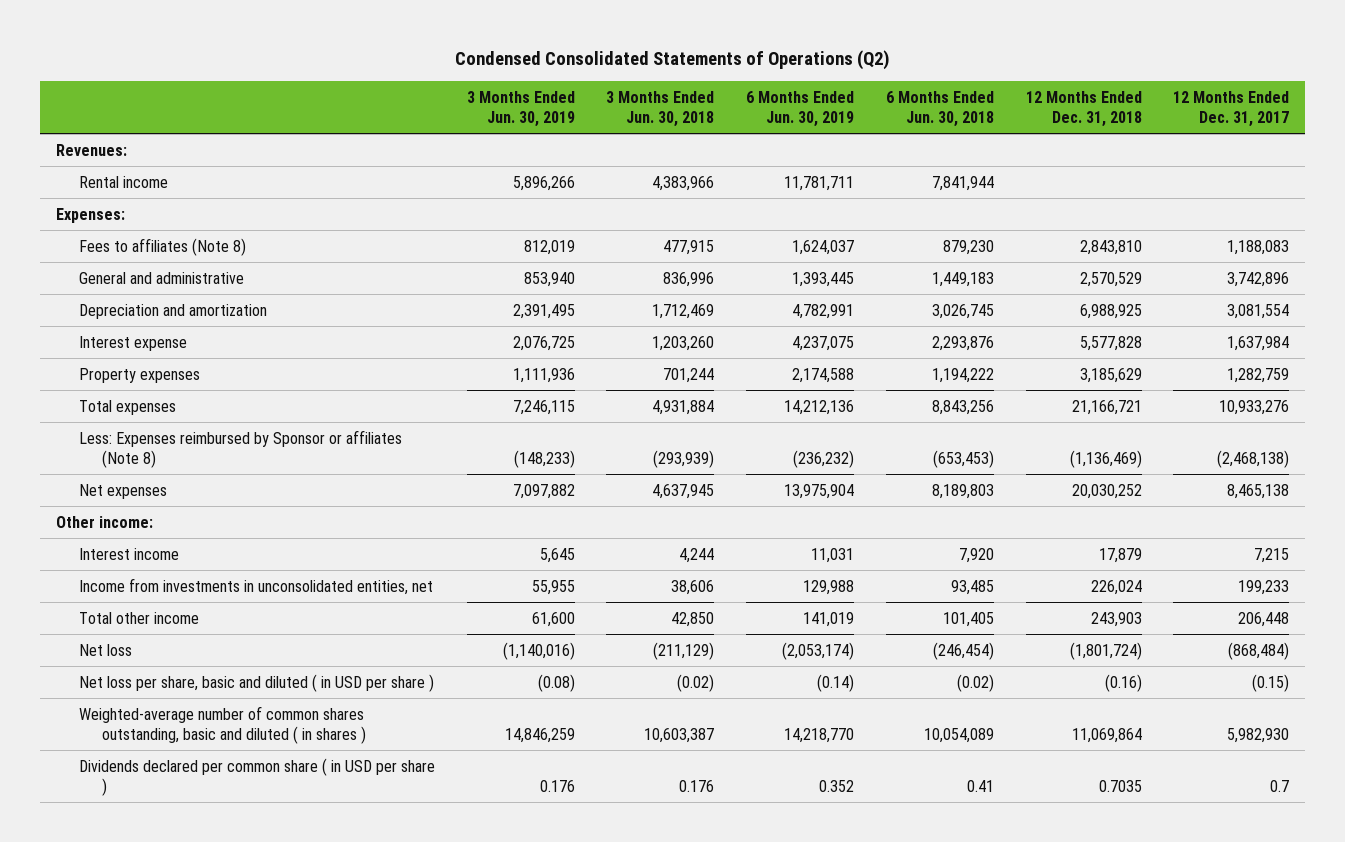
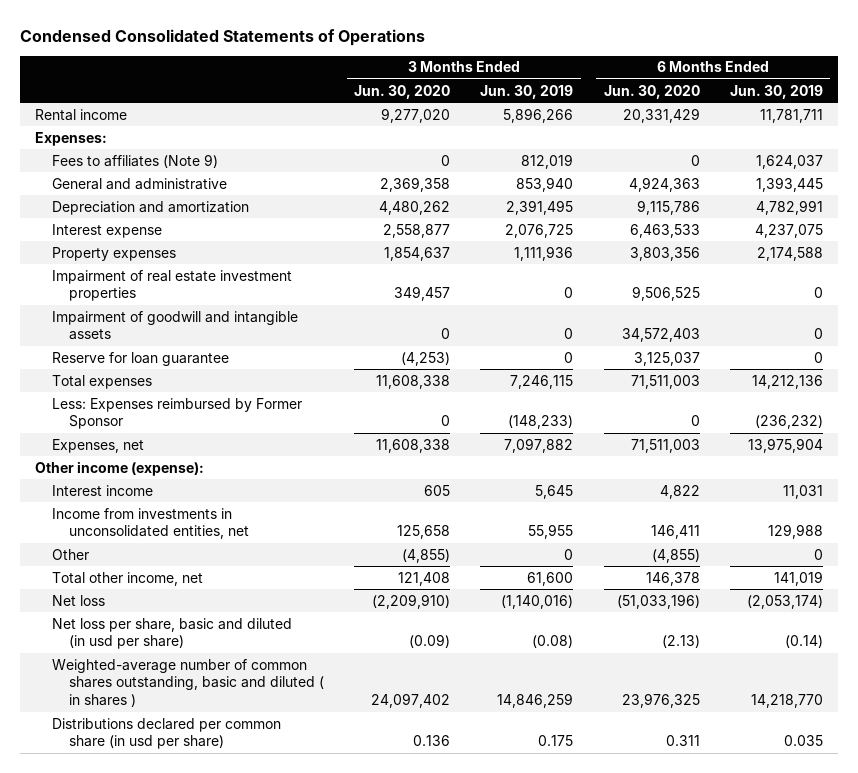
[454,49,890,70] Condensed Consolidated Statements of Operations (Q2) -> [20,28,426,46] Condensed Consolidated Statements of Operations
[606,90,715,127] 3 Months Ended Jun. 30, 2018 -> none
[885,90,994,127] 6 Months Ended Jun. 30, 2018 -> none
[1025,90,1142,127] 12 Months Ended Dec. 31, 2018 -> none
[1173,90,1290,127] 12 Months Ended Dec. 31, 2017 -> none
none -> [354,84,451,99] Jun. 30, 2020
none -> [603,84,700,99] Jun. 30, 2020
[55,143,127,156] Revenues: -> none
[79,237,247,256] Fees to affiliates (Note 8) -> [52,153,219,168] Fees to affiliates (Note 9)
none -> [52,269,293,302] Impairment of real estate investment properties
none -> [52,310,299,341] Impairment of goodwill and intangible assets
none -> [52,351,230,366] Reserve for loan guarantee
[79,429,403,468] Less: Expenses reimbursed by Sponsor or affiliates (Note 8) -> [52,397,303,430] Less: Expenses reimbursed by Former Sponsor
[79,483,168,499] Net expenses -> [52,438,145,453] Expenses, net
[55,515,153,528] Other income: -> [35,460,205,476] Other income (expense):
none -> [52,548,90,560] Other
[79,611,200,624] Total other income -> [52,571,204,586] Total other income, net
[79,673,435,692] Net loss per share, basic and diluted ( in USD per share ) -> [52,617,293,650] Net loss per share, basic and diluted (in usd per share)
[79,757,436,796] Dividends declared per common share ( in USD per share ) -> [52,717,282,750] Distributions declared per common share (in usd per share)
[539,779,575,792] 0.176 -> [538,735,574,747] 0.175
[819,779,855,792] 0.352 -> [783,735,823,747] 0.035

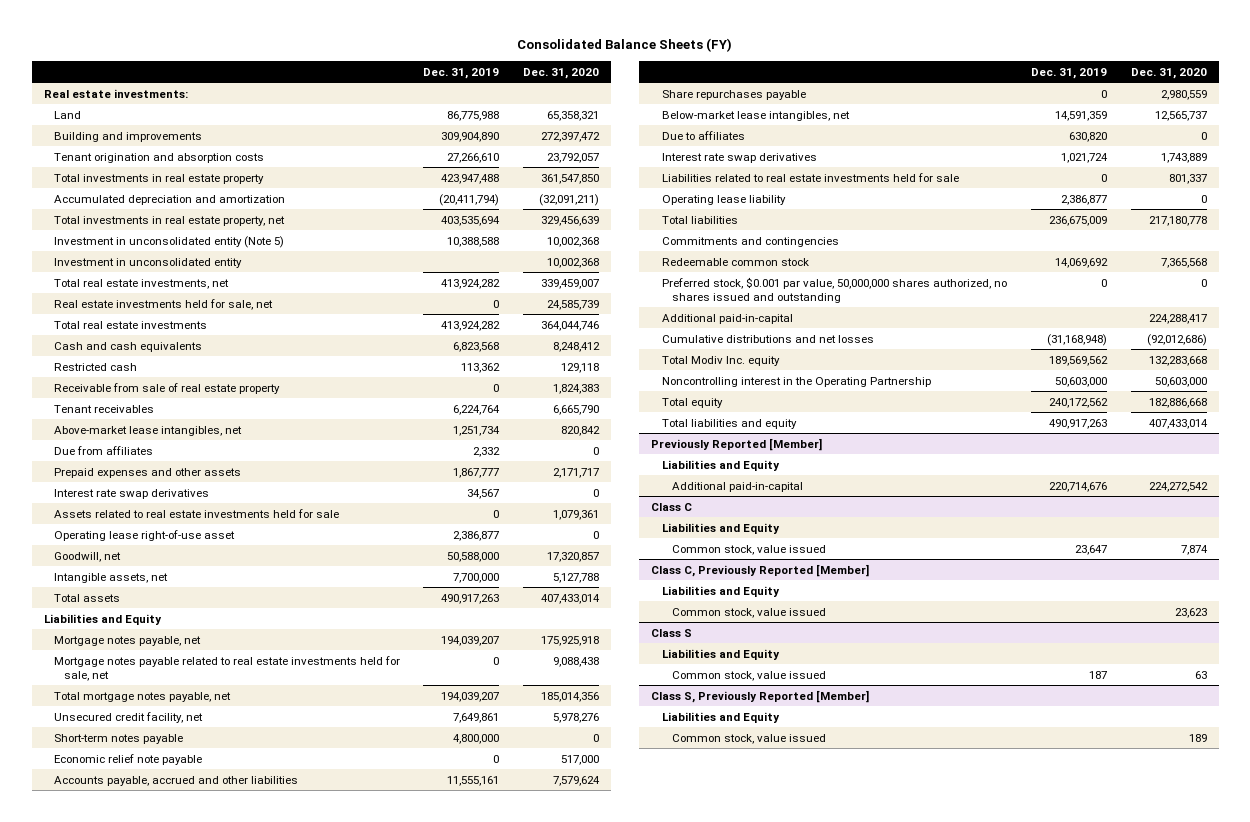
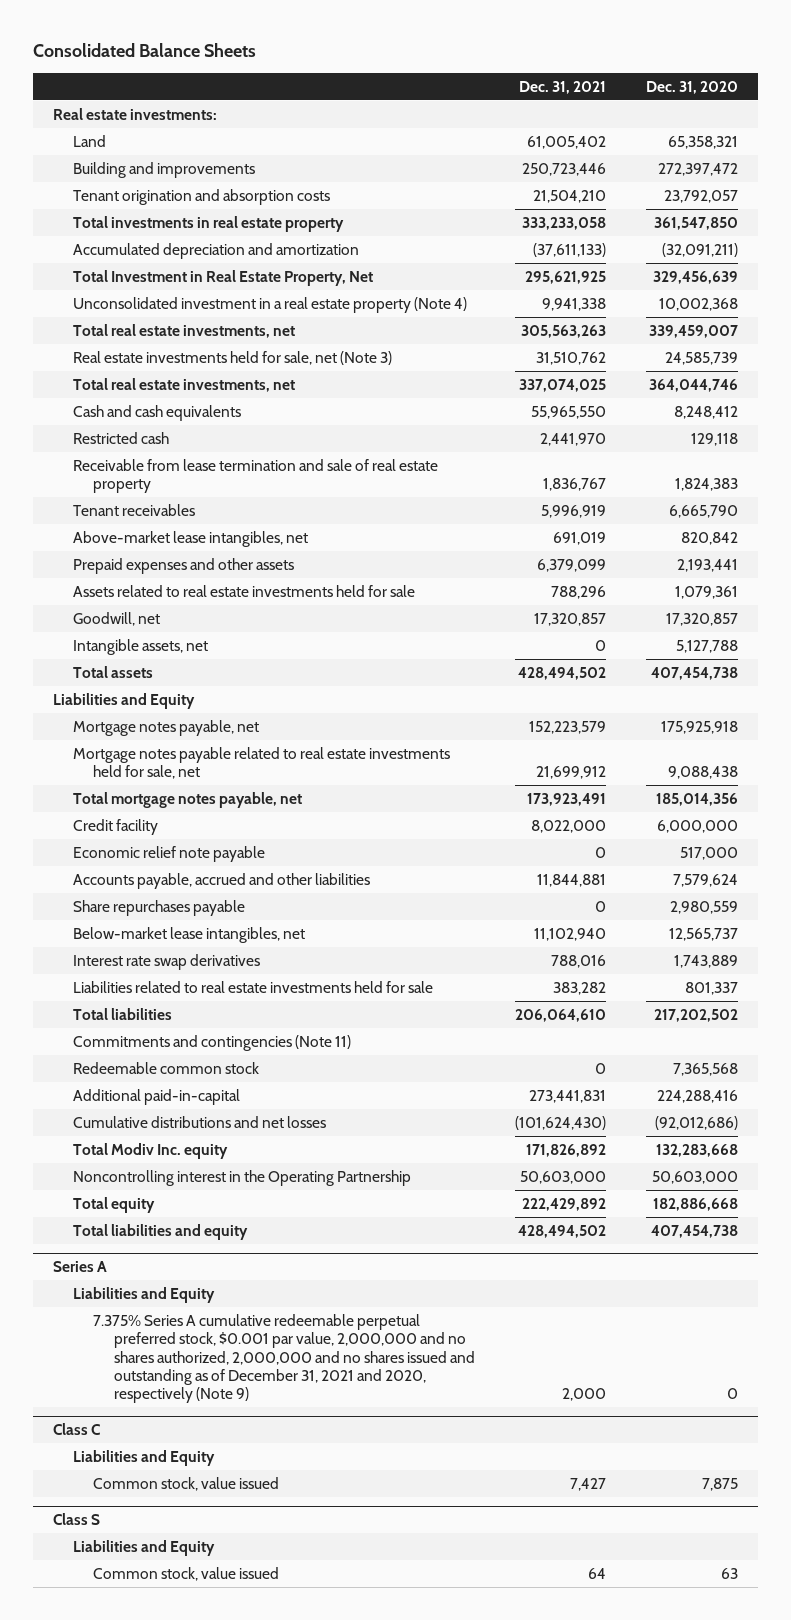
[517,38,733,53] Consolidated Balance Sheets (FY) -> [33,43,257,58] Consolidated Balance Sheets
[423,67,500,79] Dec. 31, 2019 -> none
none -> [518,80,606,94] Dec. 31, 2021
[53,257,242,268] Investment in unconsolidated entity -> none
[53,215,285,226] Total investments in real estate property, net -> [73,269,374,286] Total Investment in Real Estate Property, Net
[53,235,284,248] Investment in unconsolidated entity (Note 5) -> [73,296,468,313] Unconsolidated investment in a real estate property (Note 4)
[53,298,273,310] Real estate investments held for sale, net -> [73,350,393,365] Real estate investments held for sale, net (Note 3)
[53,320,207,329] Total real estate investments -> [73,377,296,392] Total real estate investments, net
[53,382,280,394] Receivable from sale of real estate property -> [73,458,439,494] Receivable from lease termination and sale of real estate property
[53,445,153,455] Due from affiliates -> none
[53,488,209,499] Interest rate swap derivatives -> none
[553,467,600,478] 2,171,717 -> [677,558,739,572] 2,193,441
[53,529,235,541] Operating lease right-of-use asset -> none
[541,593,601,604] 407,433,014 -> [651,666,739,680] 407,454,738
[53,733,183,744] Short-term notes payable -> none
[53,711,203,723] Unsecured credit facility, net -> [73,818,159,835] Credit facility
[553,712,600,723] 5,978,276 -> [657,819,739,833] 6,000,000
[661,130,745,140] Due to affiliates -> none
[661,194,786,205] Operating lease liability -> none
[1148,215,1207,226] 217,180,778 -> [654,1008,739,1022] 217,202,502
[661,236,839,247] Commitments and contingencies -> [73,1034,352,1051] Commitments and contingencies (Note 11)
[661,276,1007,303] Preferred stock, $0.001 par value, 50,000,000 shares authorized, no shares issued and outstanding -> none
[1148,313,1207,324] 224,288,417 -> [657,1089,739,1103] 224,288,416
[651,437,823,451] Previously Reported [Member] -> none
[1148,418,1208,429] 407,433,014 -> [651,1224,739,1238] 407,454,738
none -> [53,1261,108,1273] Series A
[671,481,803,492] Additional paid-in-capital -> none
none -> [93,1313,475,1404] 7.375% Series A cumulative redeemable perpetual preferred stock, $0.001 par value, 2,000,000 and no shares authorized, 2,000,000 and no shares issued and outstanding as of December 31, 2021 and 2020, respectively (Note 9)
[651,563,870,577] Class C, Previously Reported [Member] -> none
[661,585,780,597] Liabilities and Equity -> none
[671,607,826,618] Common stock, value issued -> none
[1180,544,1208,555] 7,874 -> [702,1477,739,1491] 7,875
[651,689,870,703] Class S, Previously Reported [Member] -> none
[661,711,780,723] Liabilities and Equity -> none
[671,733,826,744] Common stock, value issued -> none

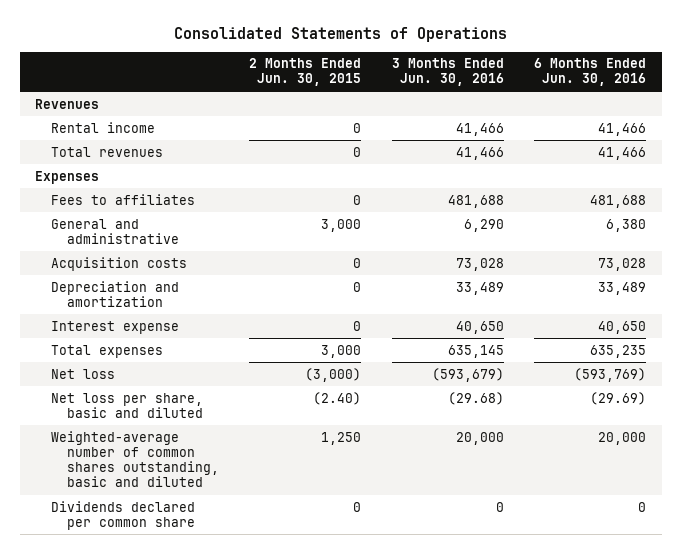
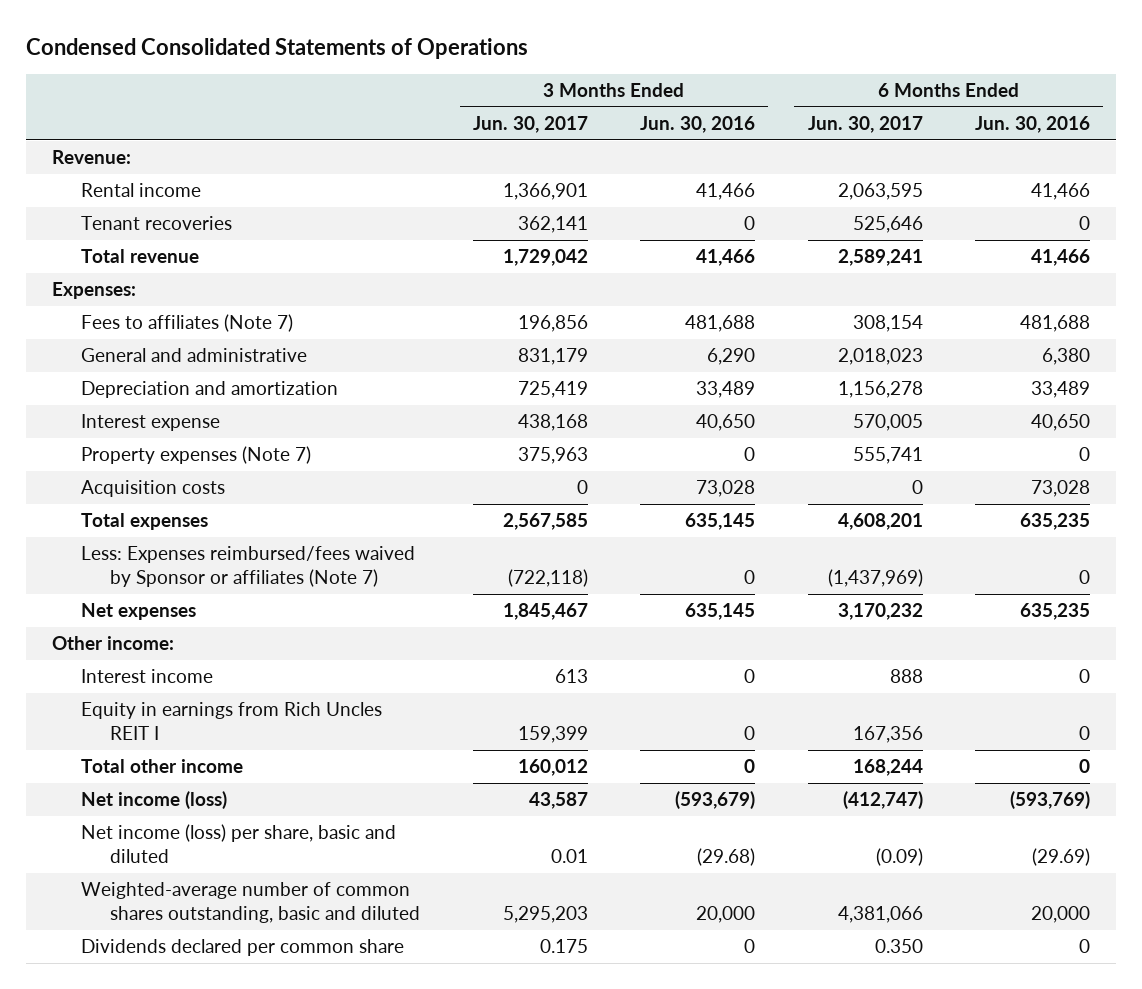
[173,27,507,43] Consolidated Statements of Operations -> [25,37,528,59] Condensed Consolidated Statements of Operations
[249,58,362,87] 2 Months Ended Jun. 30, 2015 -> none
none -> [472,115,588,133] Jun. 30, 2017
none -> [807,115,923,133] Jun. 30, 2017
[35,98,100,109] Revenues -> [51,150,131,165] Revenue:
none -> [81,216,233,231] Tenant recoveries
[50,146,163,157] Total revenues -> [81,249,200,264] Total revenue
[35,170,100,184] Expenses -> [51,282,136,300] Expenses:
[50,193,195,205] Fees to affiliates -> [81,314,294,333] Fees to affiliates (Note 7)
none -> [81,446,312,465] Property expenses (Note 7)
[50,256,187,271] Acquisition costs -> [81,480,226,498] Acquisition costs
none -> [81,546,416,587] Less: Expenses reimbursed/fees waived by Sponsor or affiliates (Note 7)
none -> [81,603,197,621] Net expenses
none -> [51,636,174,651] Other income:
none -> [81,669,214,684] Interest income
none -> [81,702,383,740] Equity in earnings from Rich Uncles REIT I
none -> [81,759,244,774] Total other income
[50,368,115,379] Net loss -> [81,791,228,810] Net income (loss)
[50,392,203,418] Net loss per share, basic and diluted -> [81,824,397,863] Net income (loss) per share, basic and diluted

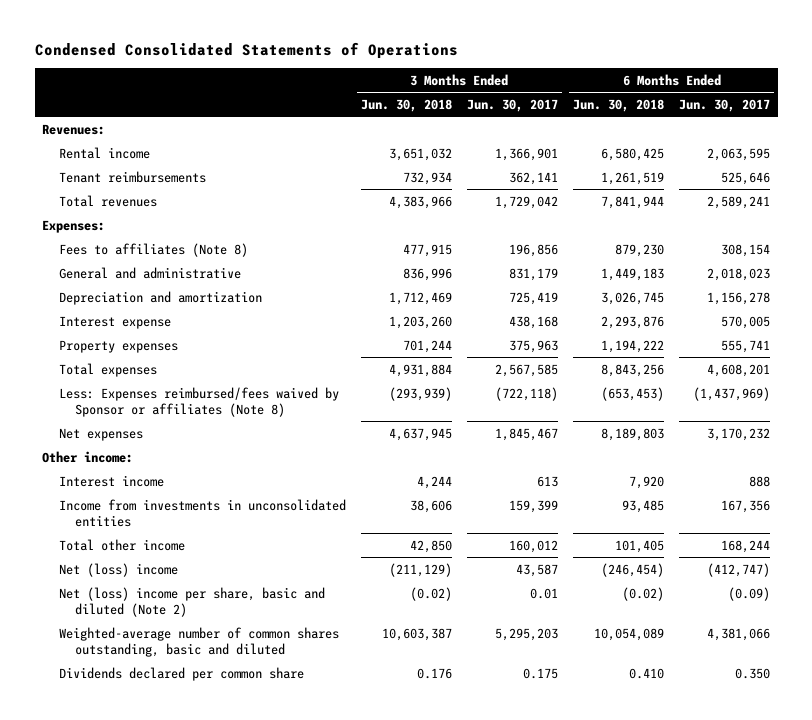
[640,115,756,133] Jun. 30, 2016 -> none
[975,115,1091,133] Jun. 30, 2016 -> none
none -> [360,98,452,112] Jun. 30, 2018
none -> [572,98,664,112] Jun. 30, 2018
[51,150,131,165] Revenue: -> [42,123,106,135] Revenues:
[81,216,233,231] Tenant recoveries -> [58,170,206,183] Tenant reimbursements
[81,249,200,264] Total revenue -> [58,194,157,207] Total revenues
[81,314,294,333] Fees to affiliates (Note 7) -> [58,242,248,257] Fees to affiliates (Note 8)
[81,480,226,498] Acquisition costs -> none
[81,446,312,465] Property expenses (Note 7) -> [58,339,178,353] Property expenses
[81,546,416,587] Less: Expenses reimbursed/fees waived by Sponsor or affiliates (Note 7) -> [58,386,339,417] Less: Expenses reimbursed/fees waived by Sponsor or affiliates (Note 8)
[81,702,383,740] Equity in earnings from Rich Uncles REIT I -> [58,498,346,527] Income from investments in unconsolidated entities
[81,791,228,810] Net income (loss) -> [58,562,178,577] Net (loss) income
[81,824,397,863] Net income (loss) per share, basic and diluted -> [58,586,325,617] Net (loss) income per share, basic and diluted (Note 2)

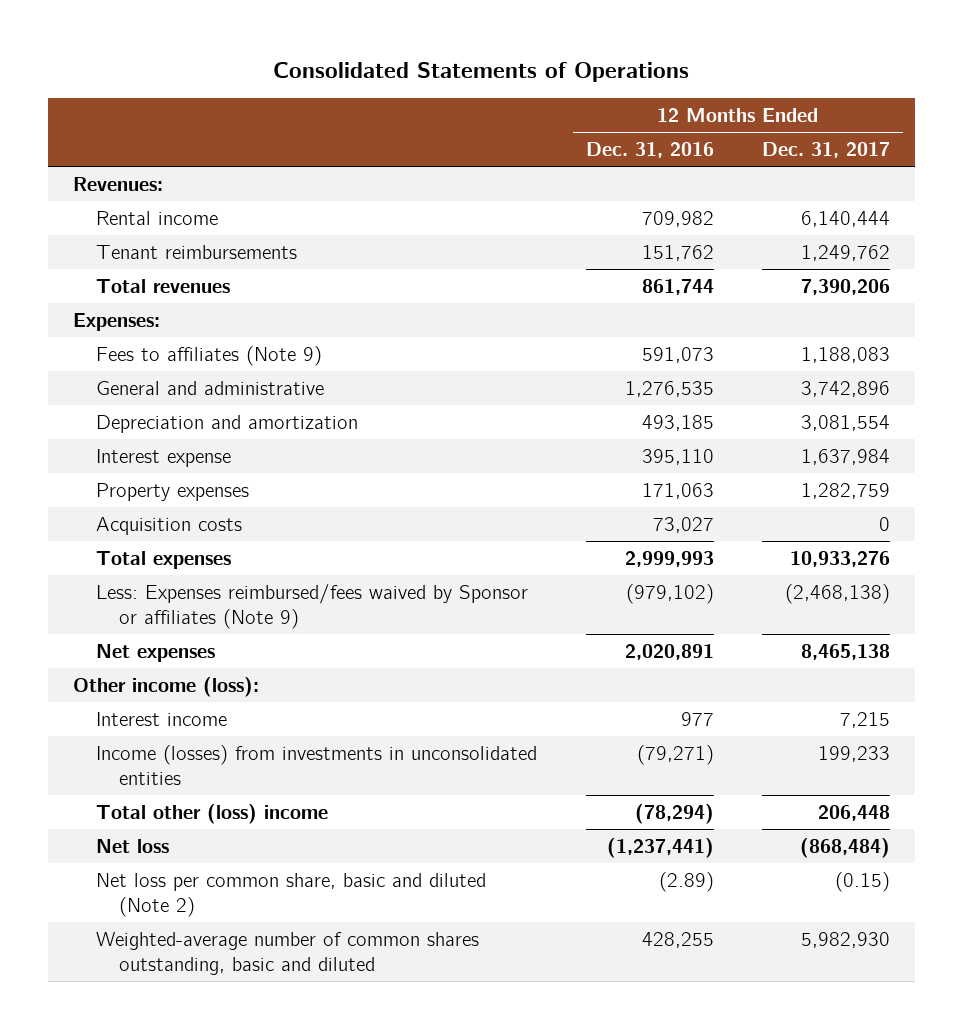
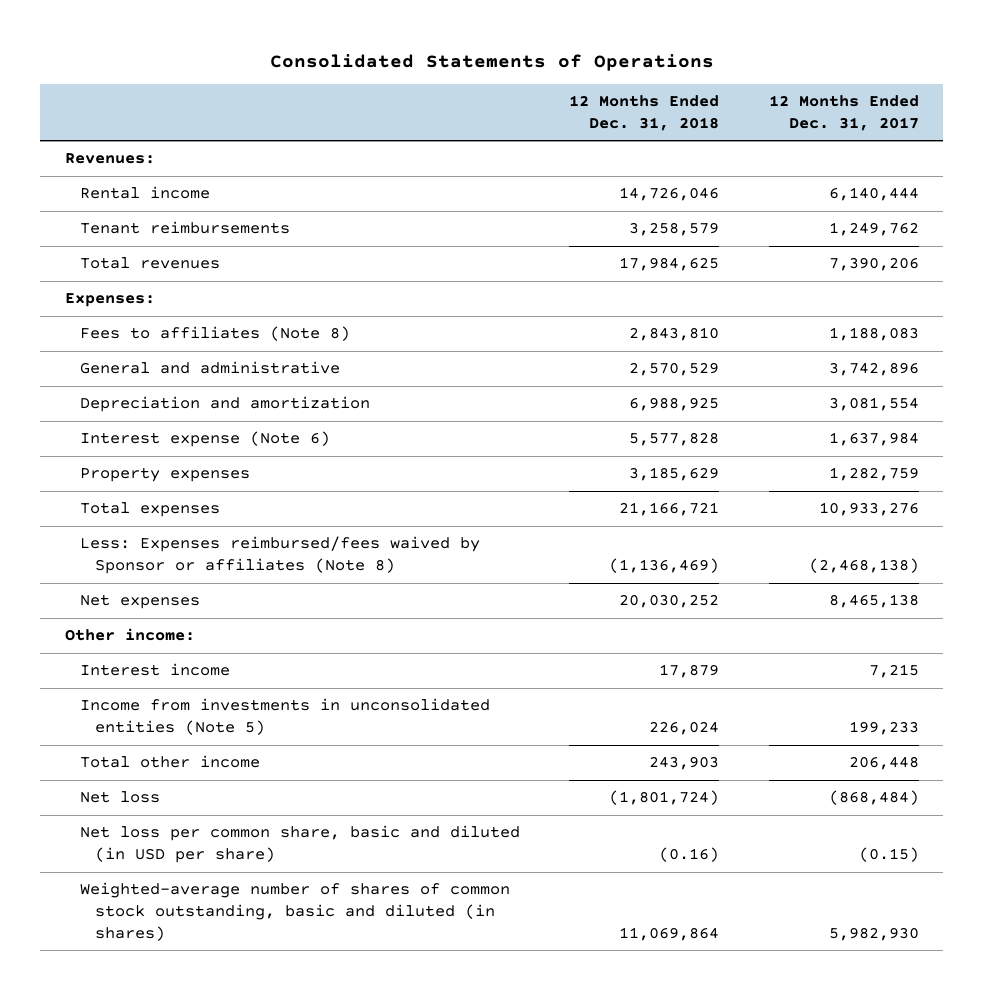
[585,141,714,158] Dec. 31, 2016 -> none
none -> [569,94,720,131] 12 Months Ended Dec. 31, 2018
[95,345,322,366] Fees to affiliates (Note 9) -> [80,326,351,342] Fees to affiliates (Note 8)
[95,448,231,467] Interest expense -> [80,431,331,448] Interest expense (Note 6)
[95,516,242,535] Acquisition costs -> none
[95,583,528,629] Less: Expenses reimbursed/fees waived by Sponsor or affiliates (Note 9) -> [80,536,481,575] Less: Expenses reimbursed/fees waived by Sponsor or affiliates (Note 8)
[72,676,259,697] Other income (loss): -> [64,628,195,642] Other income:
[95,744,537,785] Income (losses) from investments in unconsolidated entities -> [80,698,491,736] Income from investments in unconsolidated entities (Note 5)
[95,803,328,824] Total other (loss) income -> [80,755,261,769] Total other income
[95,872,486,917] Net loss per common share, basic and diluted (Note 2) -> [80,825,521,864] Net loss per common share, basic and diluted (in USD per share)
[95,931,479,975] Weighted-average number of common shares outstanding, basic and diluted -> [80,882,511,942] Weighted-average number of shares of common stock outstanding, basic and diluted (in shares)

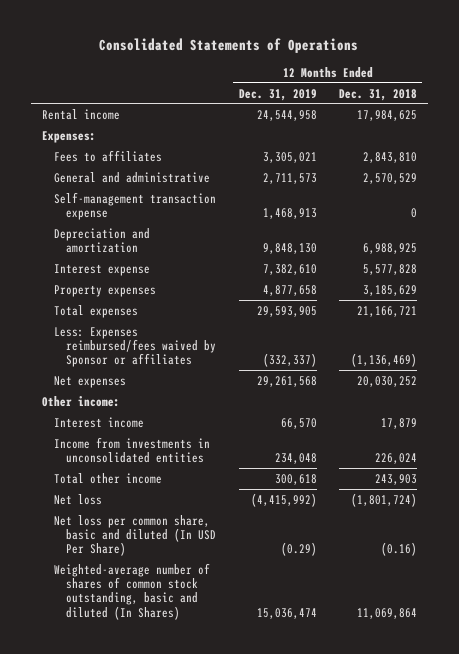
[768,94,919,131] 12 Months Ended Dec. 31, 2017 -> none
none -> [238,88,317,101] Dec. 31, 2019
[64,153,155,165] Revenues: -> none
[80,221,291,235] Tenant reimbursements -> none
[80,257,221,270] Total revenues -> none
[619,187,720,202] 14,726,046 -> [356,109,417,121] 17,984,625
[80,326,351,342] Fees to affiliates (Note 8) -> [54,149,163,162] Fees to affiliates
none -> [54,191,217,220] Self-management transaction expense
[80,431,331,448] Interest expense (Note 6) -> [54,263,151,276] Interest expense
[80,536,481,575] Less: Expenses reimbursed/fees waived by Sponsor or affiliates (Note 8) -> [54,326,217,368] Less: Expenses reimbursed/fees waived by Sponsor or affiliates
[80,698,491,736] Income from investments in unconsolidated entities (Note 5) -> [54,436,211,463] Income from investments in unconsolidated entities
[80,825,521,864] Net loss per common share, basic and diluted (in USD per share) -> [54,514,217,557] Net loss per common share, basic and diluted (In USD Per Share)
[80,882,511,942] Weighted-average number of shares of common stock outstanding, basic and diluted (in shares) -> [54,562,211,620] Weighted-average number of shares of common stock outstanding, basic and diluted (In Shares)

